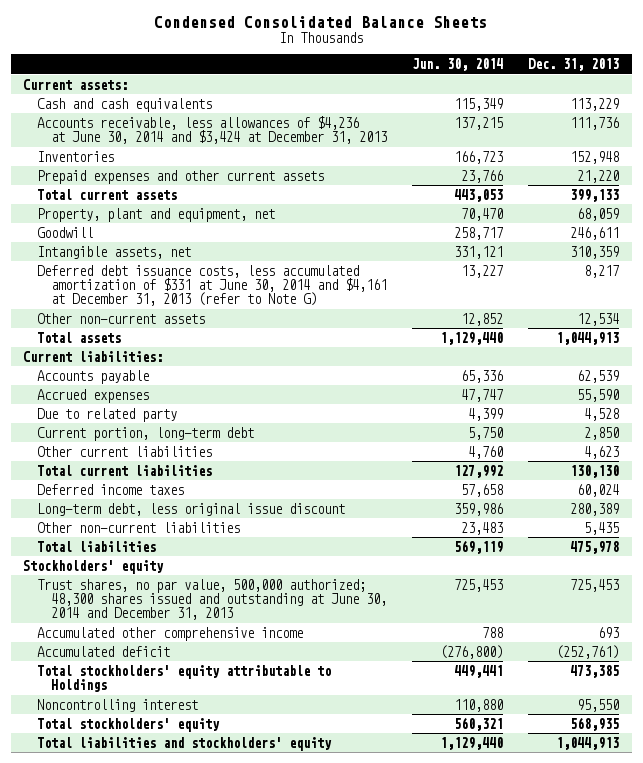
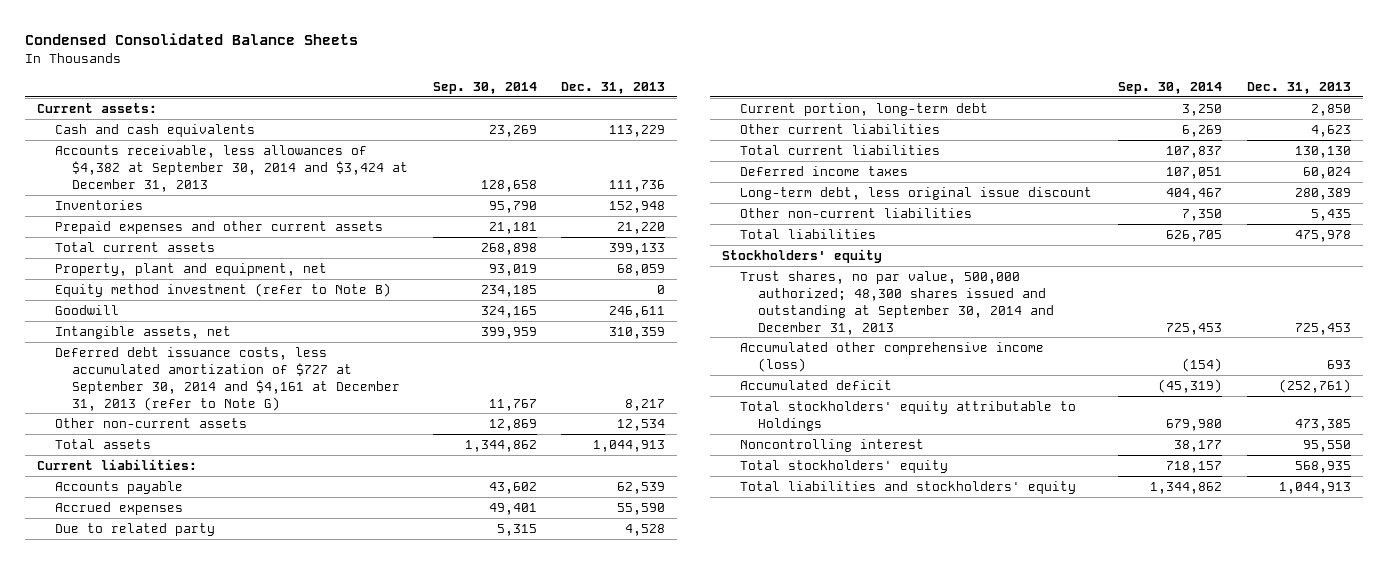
[412,58,504,72] Jun. 30, 2014 -> none
none -> [432,82,537,95] Sep. 30, 2014
[37,115,387,145] Accounts receivable, less allowances of $4,236 at June 30, 2014 and $3,424 at December 31, 2013 -> [54,144,409,192] Accounts receivable, less allowances of $4,382 at September 30, 2014 and $3,424 at December 31, 2013
none -> [54,282,391,297] Equity method investment (refer to Note B)
[37,264,387,307] Deferred debt issuance costs, less accumulated amortization of $331 at June 30, 2014 and $4,161 at December 31, 2013 (refer to Note G) -> [54,346,401,411] Deferred debt issuance costs, less accumulated amortization of $727 at September 30, 2014 and $4,161 at December 31, 2013 (refer to Note G)
[37,578,387,621] Trust shares, no par value, 500,000 authorized; 48,300 shares issued and outstanding at June 30, 2014 and December 31, 2013 -> [740,270,1055,335] Trust shares, no par value, 500,000 authorized; 48,300 shares issued and outstanding at September 30, 2014 and December 31, 2013
[37,626,304,641] Accumulated other comprehensive income -> [740,341,1045,372] Accumulated other comprehensive income (loss)

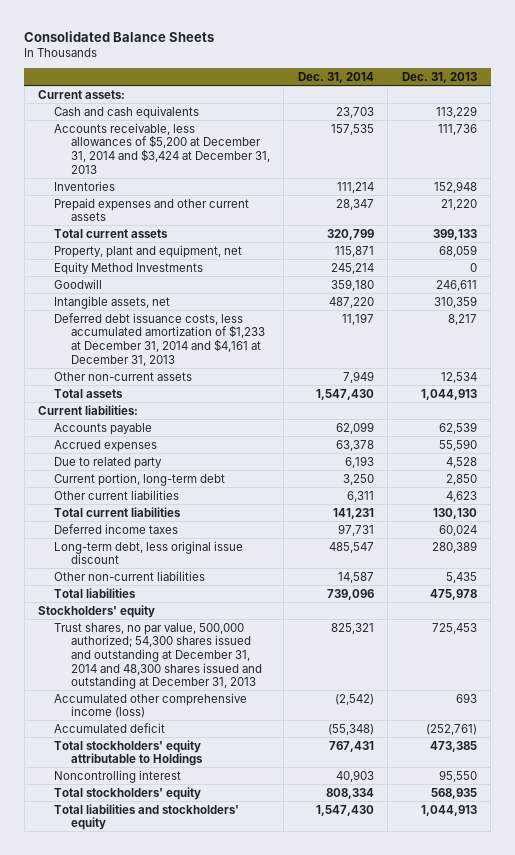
[24,33,358,46] Condensed Consolidated Balance Sheets -> [24,30,215,42] Consolidated Balance Sheets
[432,82,537,95] Sep. 30, 2014 -> none
none -> [297,72,374,84] Dec. 31, 2014
[54,144,409,192] Accounts receivable, less allowances of $4,382 at September 30, 2014 and $3,424 at December 31, 2013 -> [54,122,270,174] Accounts receivable, less allowances of $5,200 at December 31, 2014 and $3,424 at December 31, 2013
[54,282,391,297] Equity method investment (refer to Note B) -> [54,261,204,275] Equity Method Investments
[54,346,401,411] Deferred debt issuance costs, less accumulated amortization of $727 at September 30, 2014 and $4,161 at December 31, 2013 (refer to Note G) -> [54,312,265,366] Deferred debt issuance costs, less accumulated amortization of $1,233 at December 31, 2014 and $4,161 at December 31, 2013
[740,270,1055,335] Trust shares, no par value, 500,000 authorized; 48,300 shares issued and outstanding at September 30, 2014 and December 31, 2013 -> [54,622,262,690] Trust shares, no par value, 500,000 authorized; 54,300 shares issued and outstanding at December 31, 2014 and 48,300 shares issued and outstanding at December 31, 2013

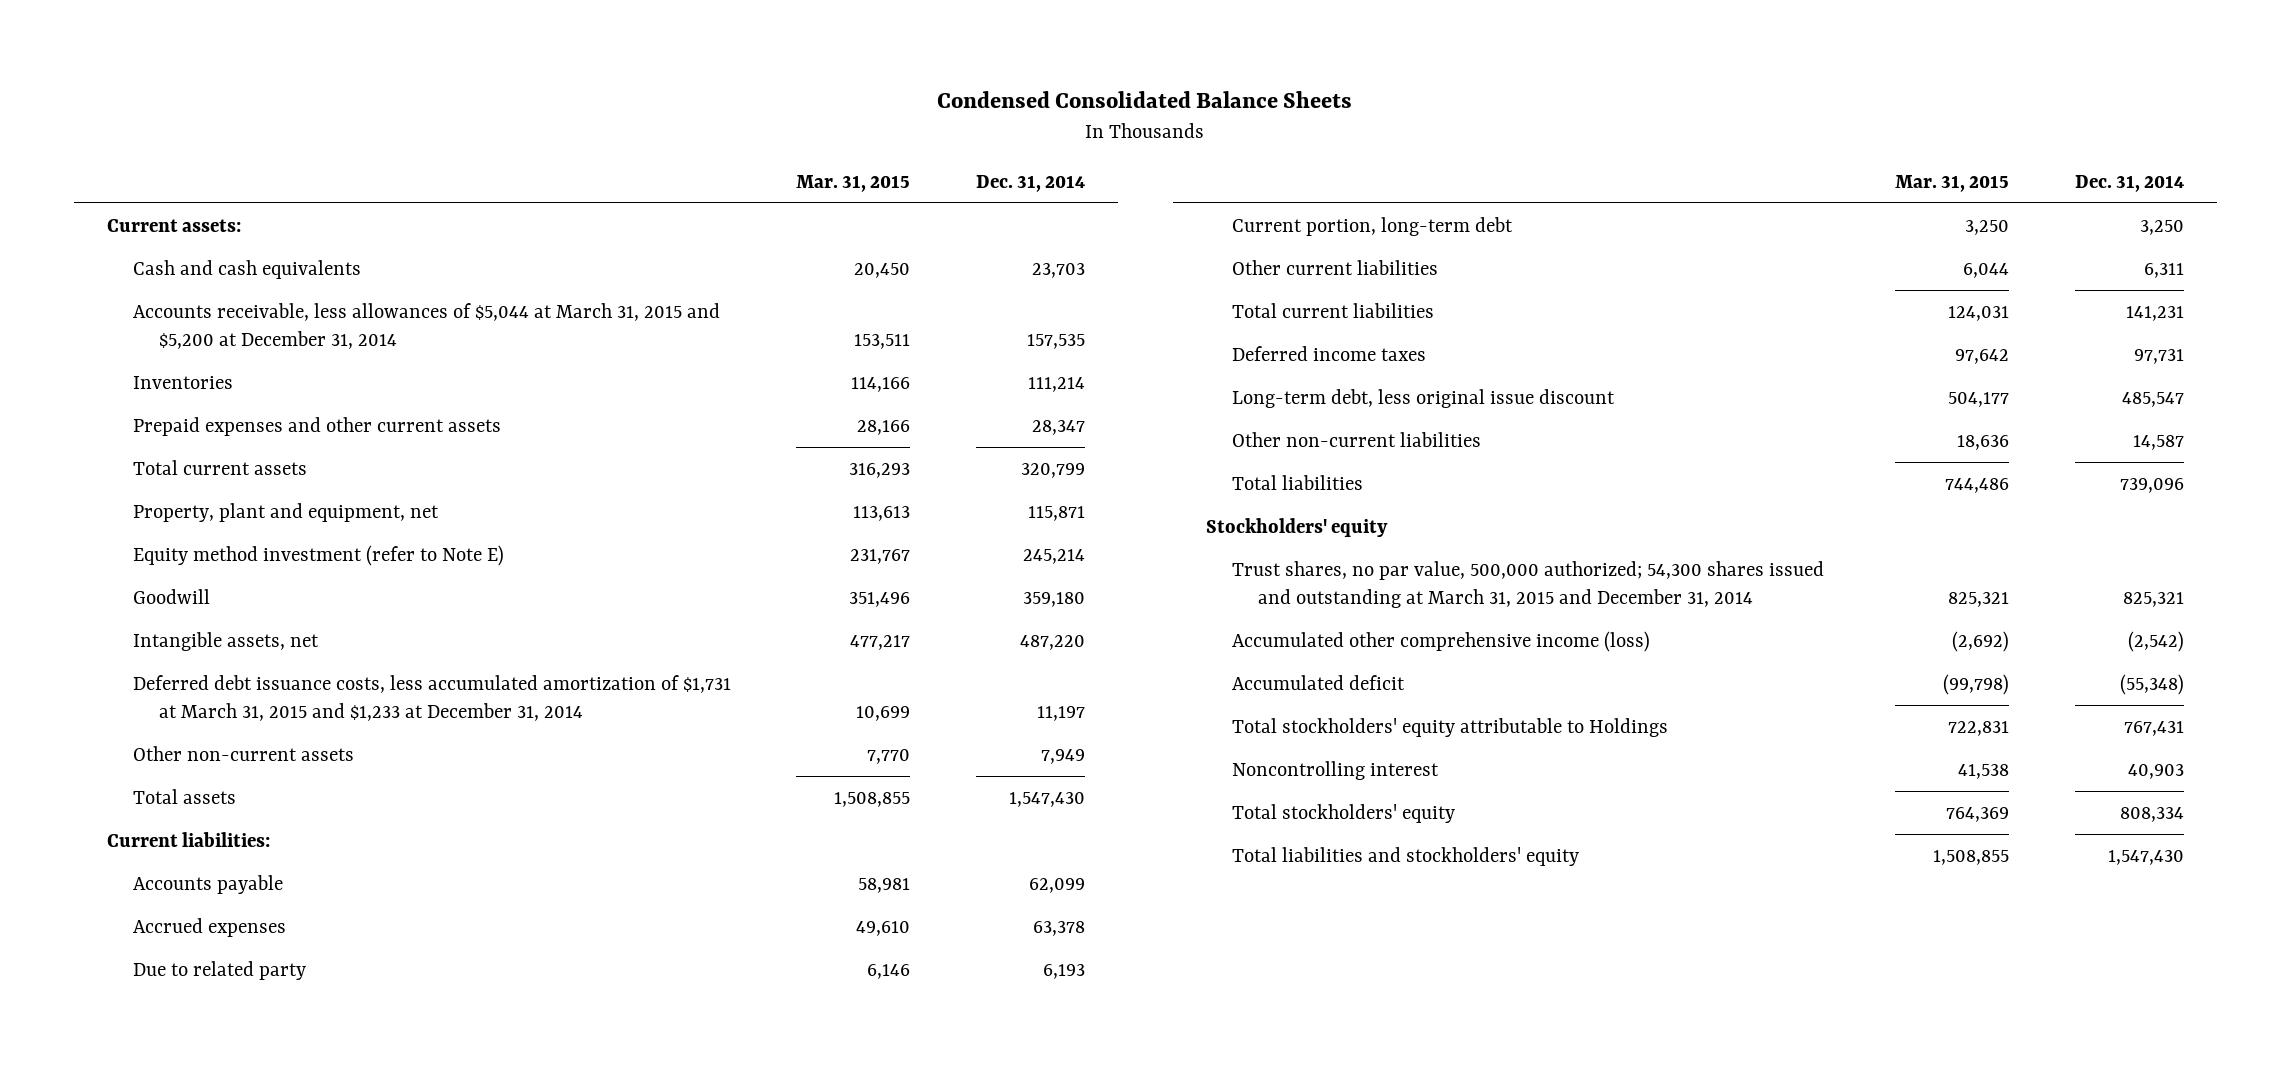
[24,30,215,42] Consolidated Balance Sheets -> [937,91,1353,109] Condensed Consolidated Balance Sheets
[401,72,477,84] Dec. 31, 2013 -> none
none -> [796,174,911,192] Mar. 31, 2015
[54,122,270,174] Accounts receivable, less allowances of $5,200 at December 31, 2014 and $3,424 at December 31, 2013 -> [132,302,720,349] Accounts receivable, less allowances of $5,044 at March 31, 2015 and $5,200 at December 31, 2014
[54,261,204,275] Equity Method Investments -> [132,544,504,566] Equity method investment (refer to Note E)
[54,312,265,366] Deferred debt issuance costs, less accumulated amortization of $1,233 at December 31, 2014 and $4,161 at December 31, 2013 -> [132,674,731,721] Deferred debt issuance costs, less accumulated amortization of $1,731 at March 31, 2015 and $1,233 at December 31, 2014
[54,622,262,690] Trust shares, no par value, 500,000 authorized; 54,300 shares issued and outstanding at December 31, 2014 and 48,300 shares issued and outstanding at December 31, 2013 -> [1231,560,1824,608] Trust shares, no par value, 500,000 authorized; 54,300 shares issued and outstanding at March 31, 2015 and December 31, 2014

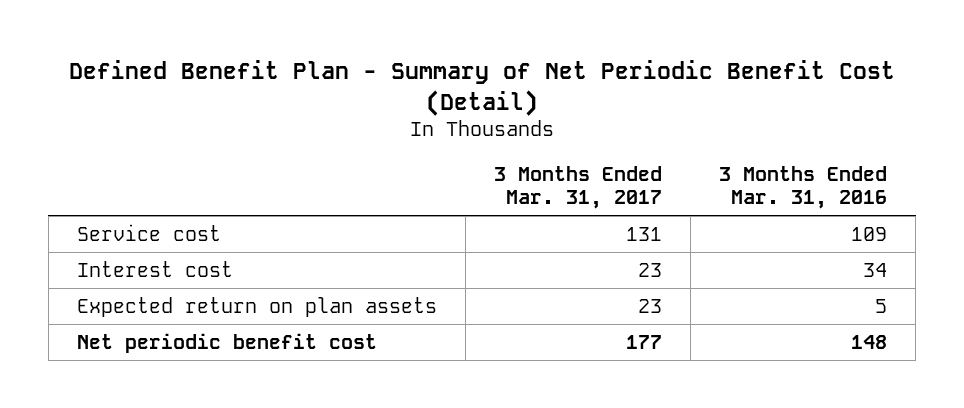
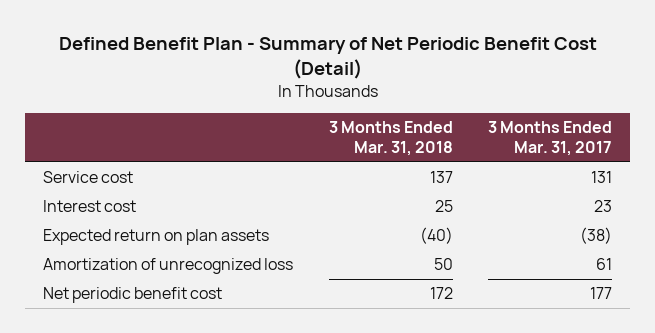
[719,166,888,210] 3 Months Ended Mar. 31, 2016 -> none
none -> [328,120,453,157] 3 Months Ended Mar. 31, 2018
[638,298,663,313] 23 -> [580,227,613,245] (38)
none -> [42,258,293,275] Amortization of unrecognized loss

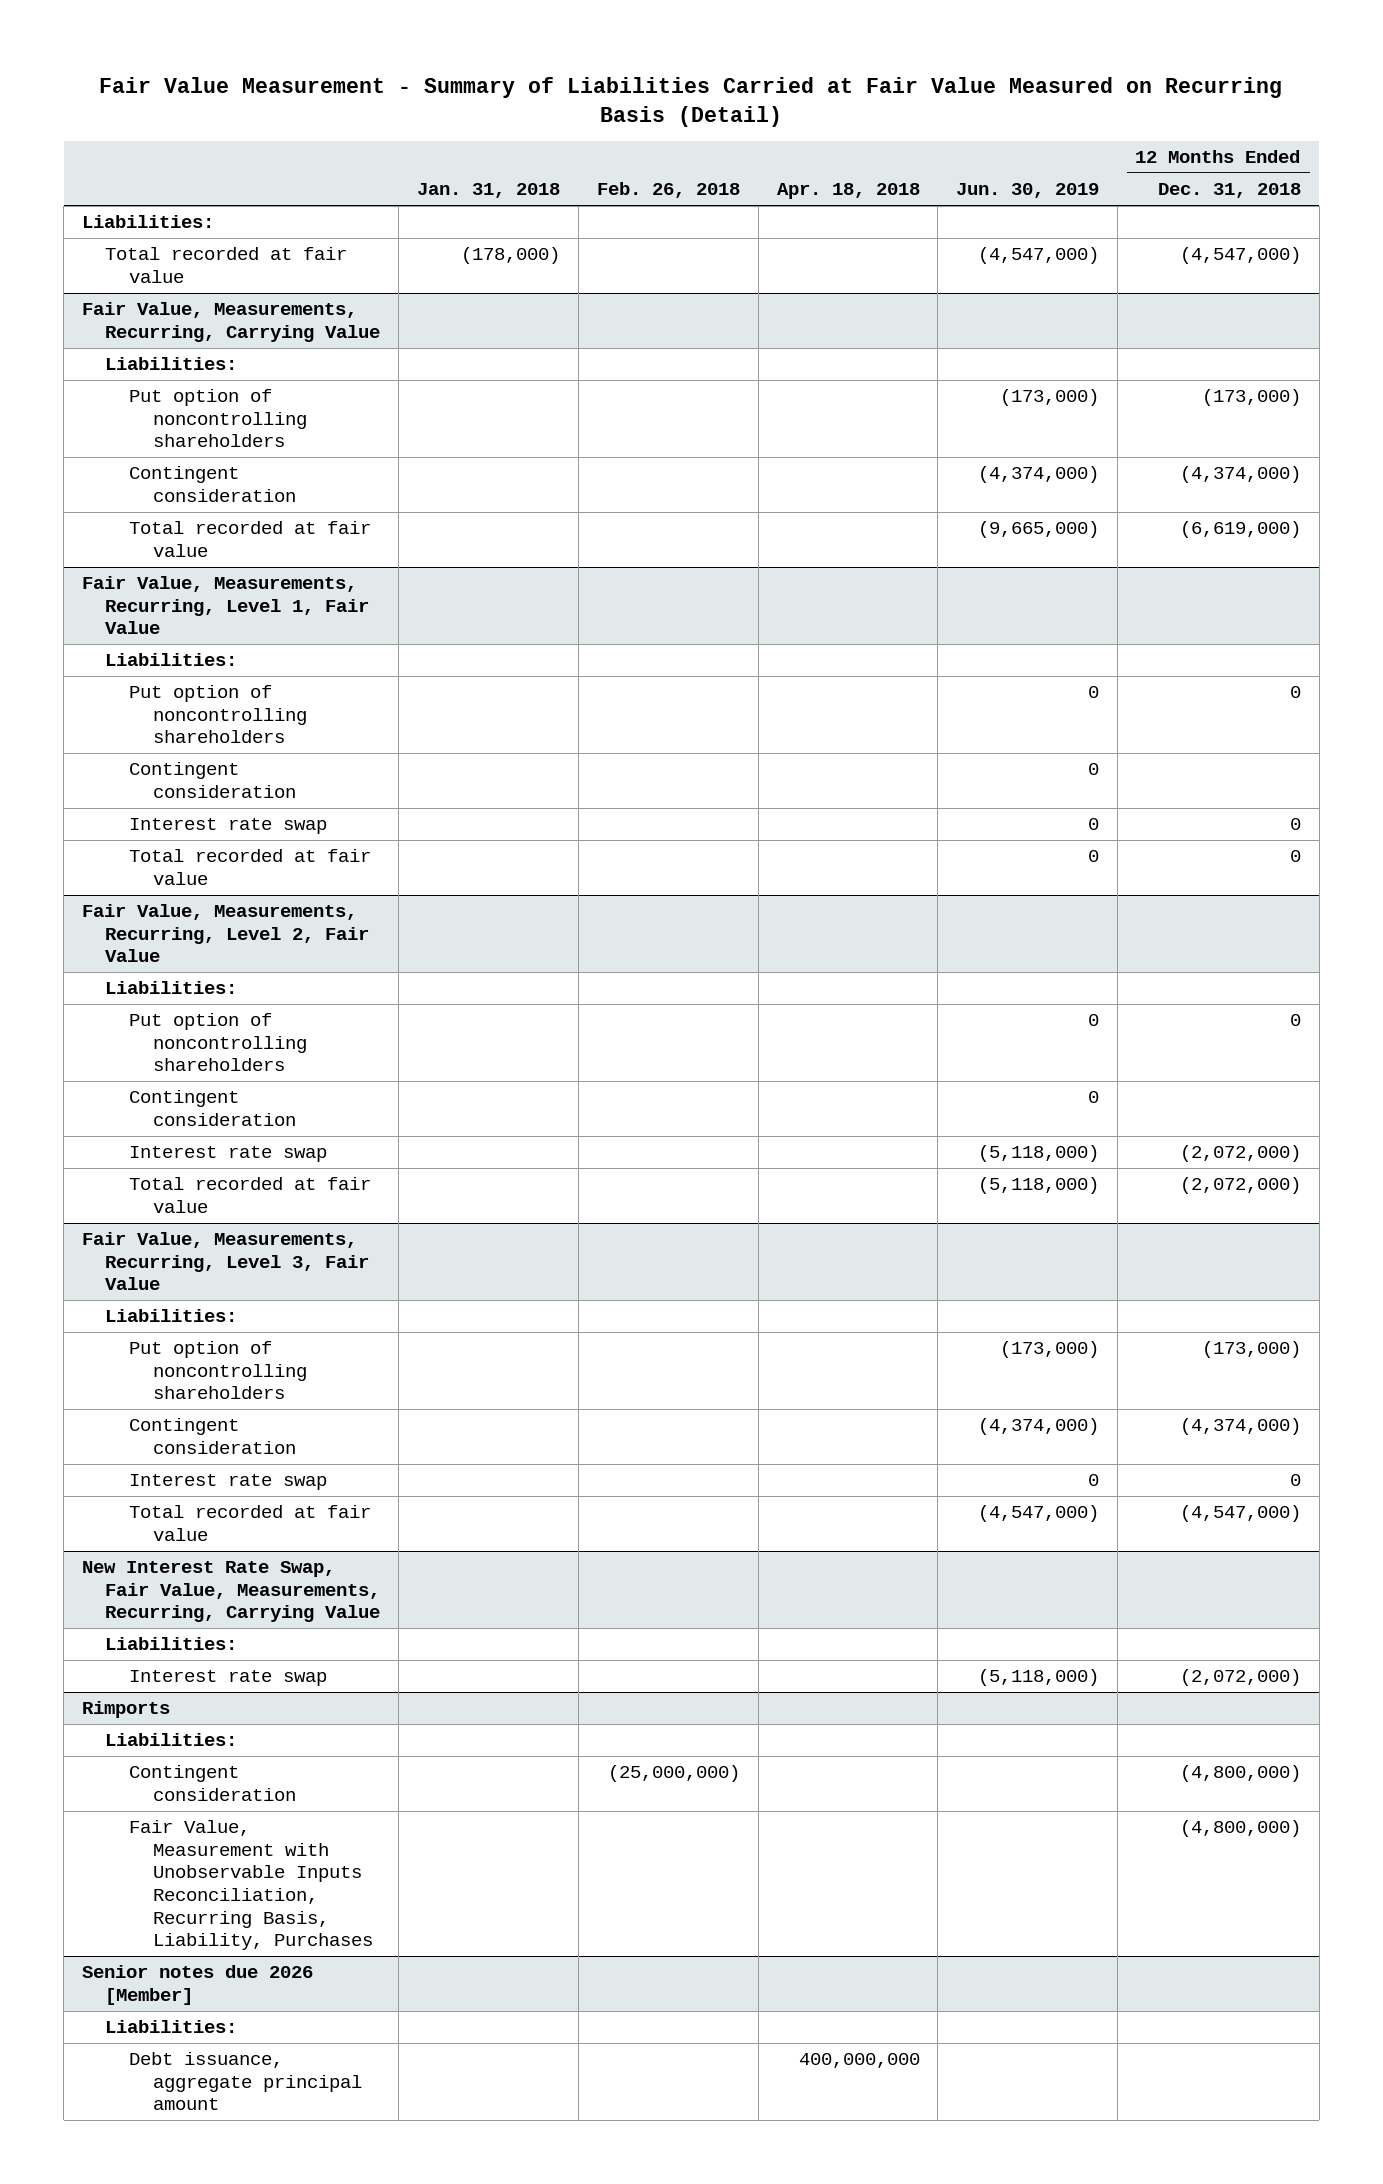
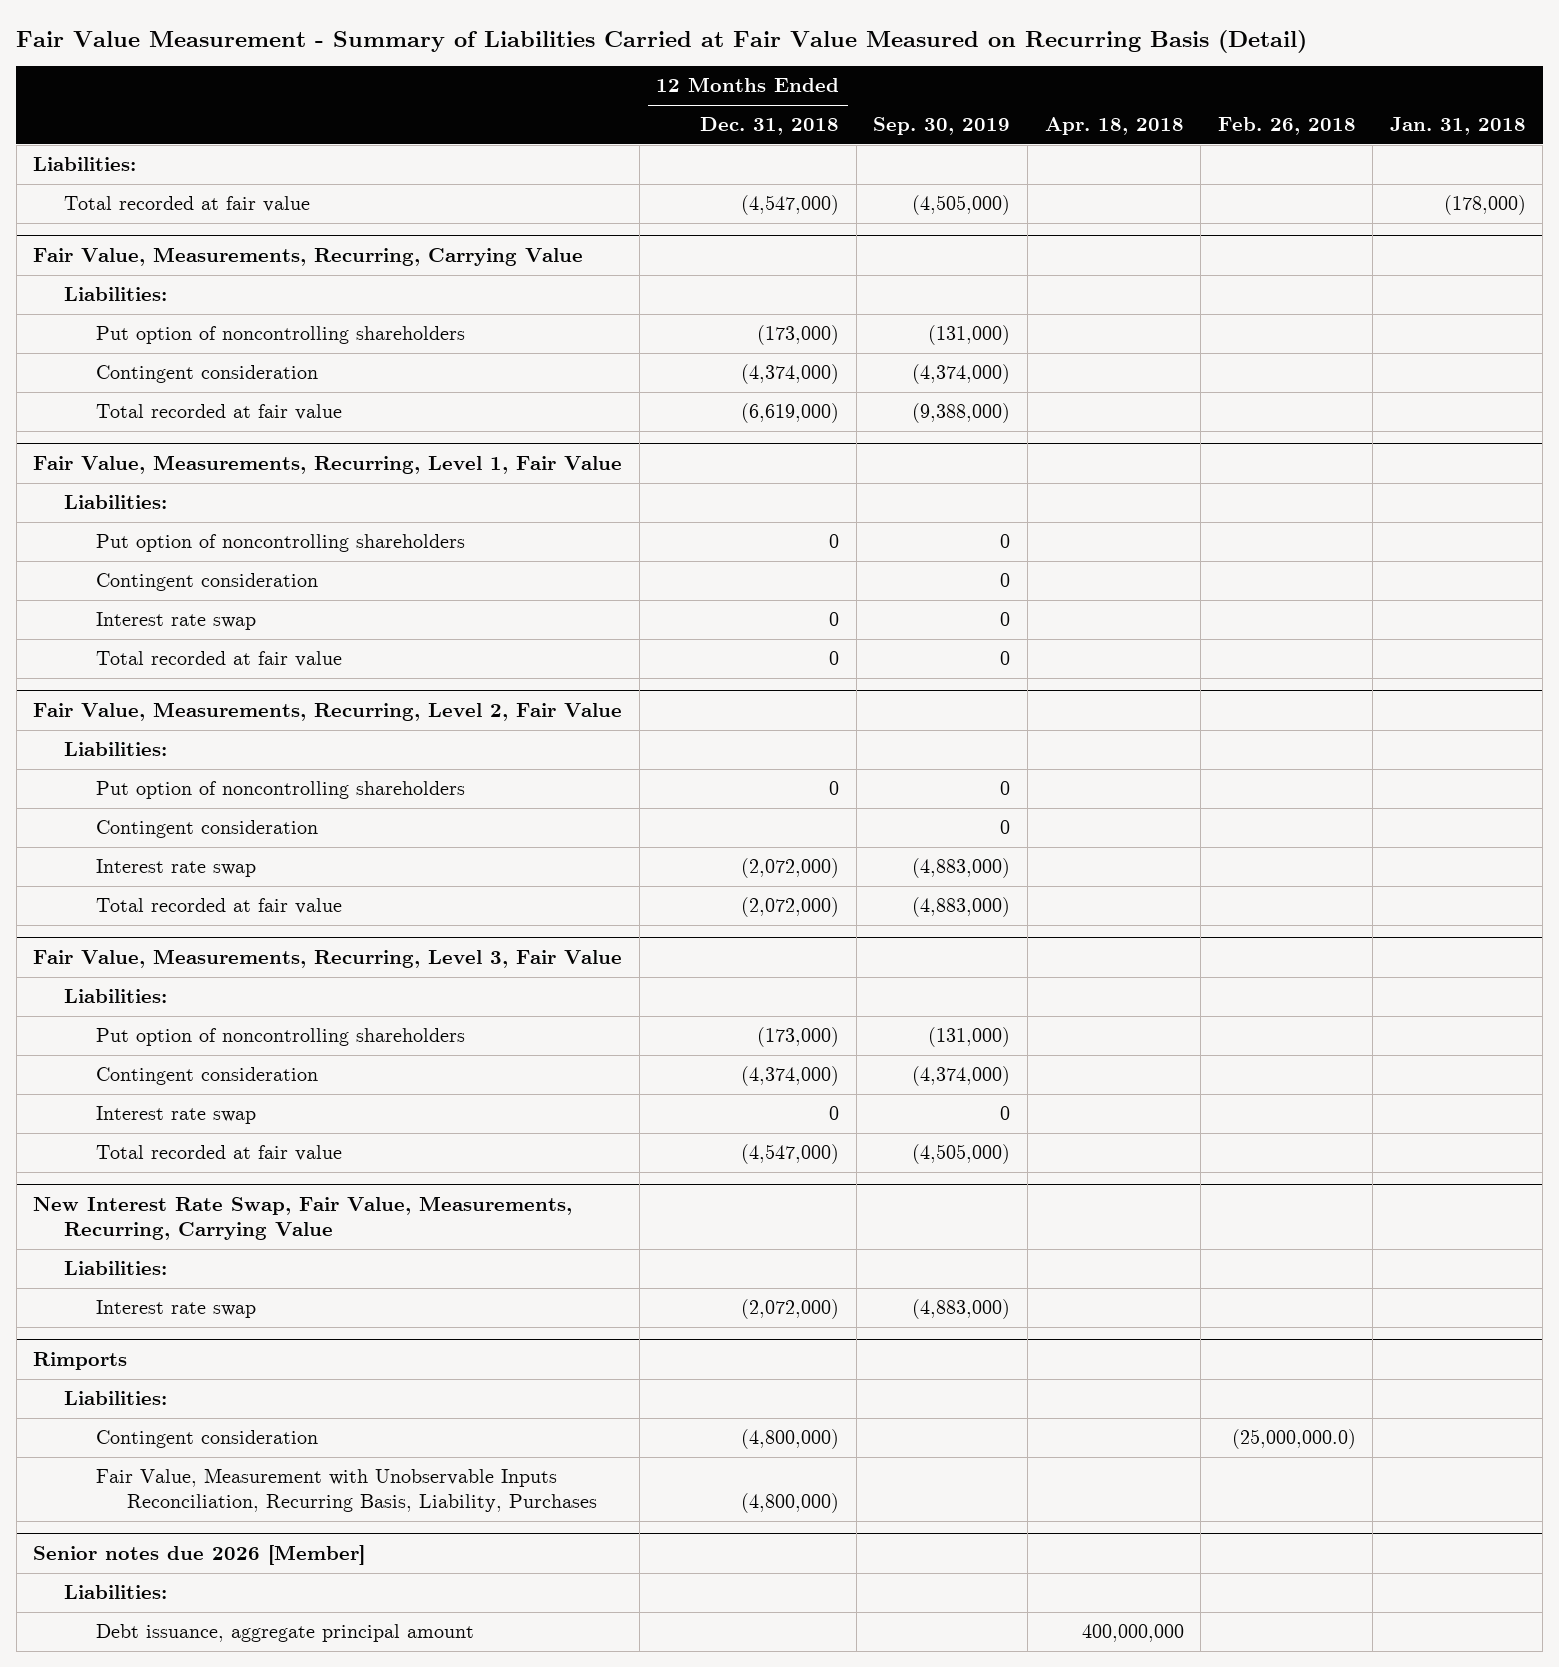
[956,183,1100,199] Jun. 30, 2019 -> none
none -> [873,117,1011,136] Sep. 30, 2019
[607,1765,740,1783] (25,000,000) -> [1231,1429,1356,1450] (25,000,000.0)

